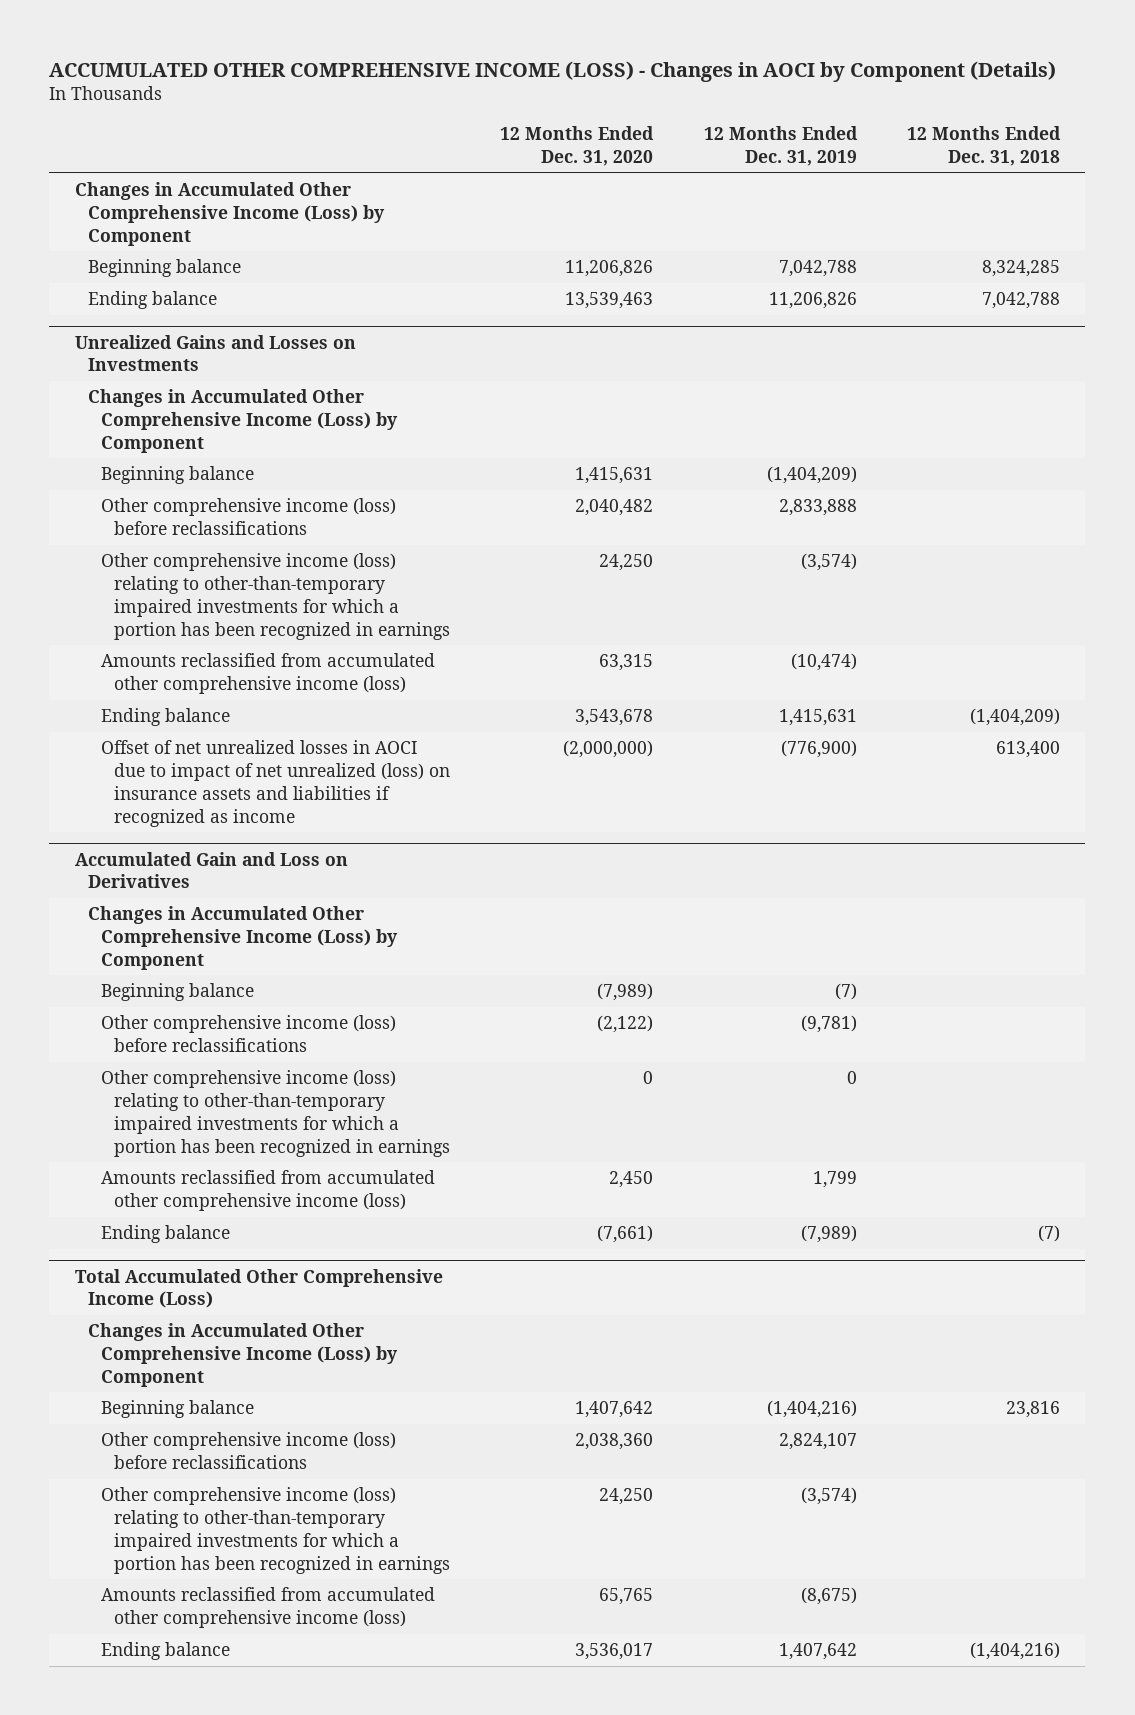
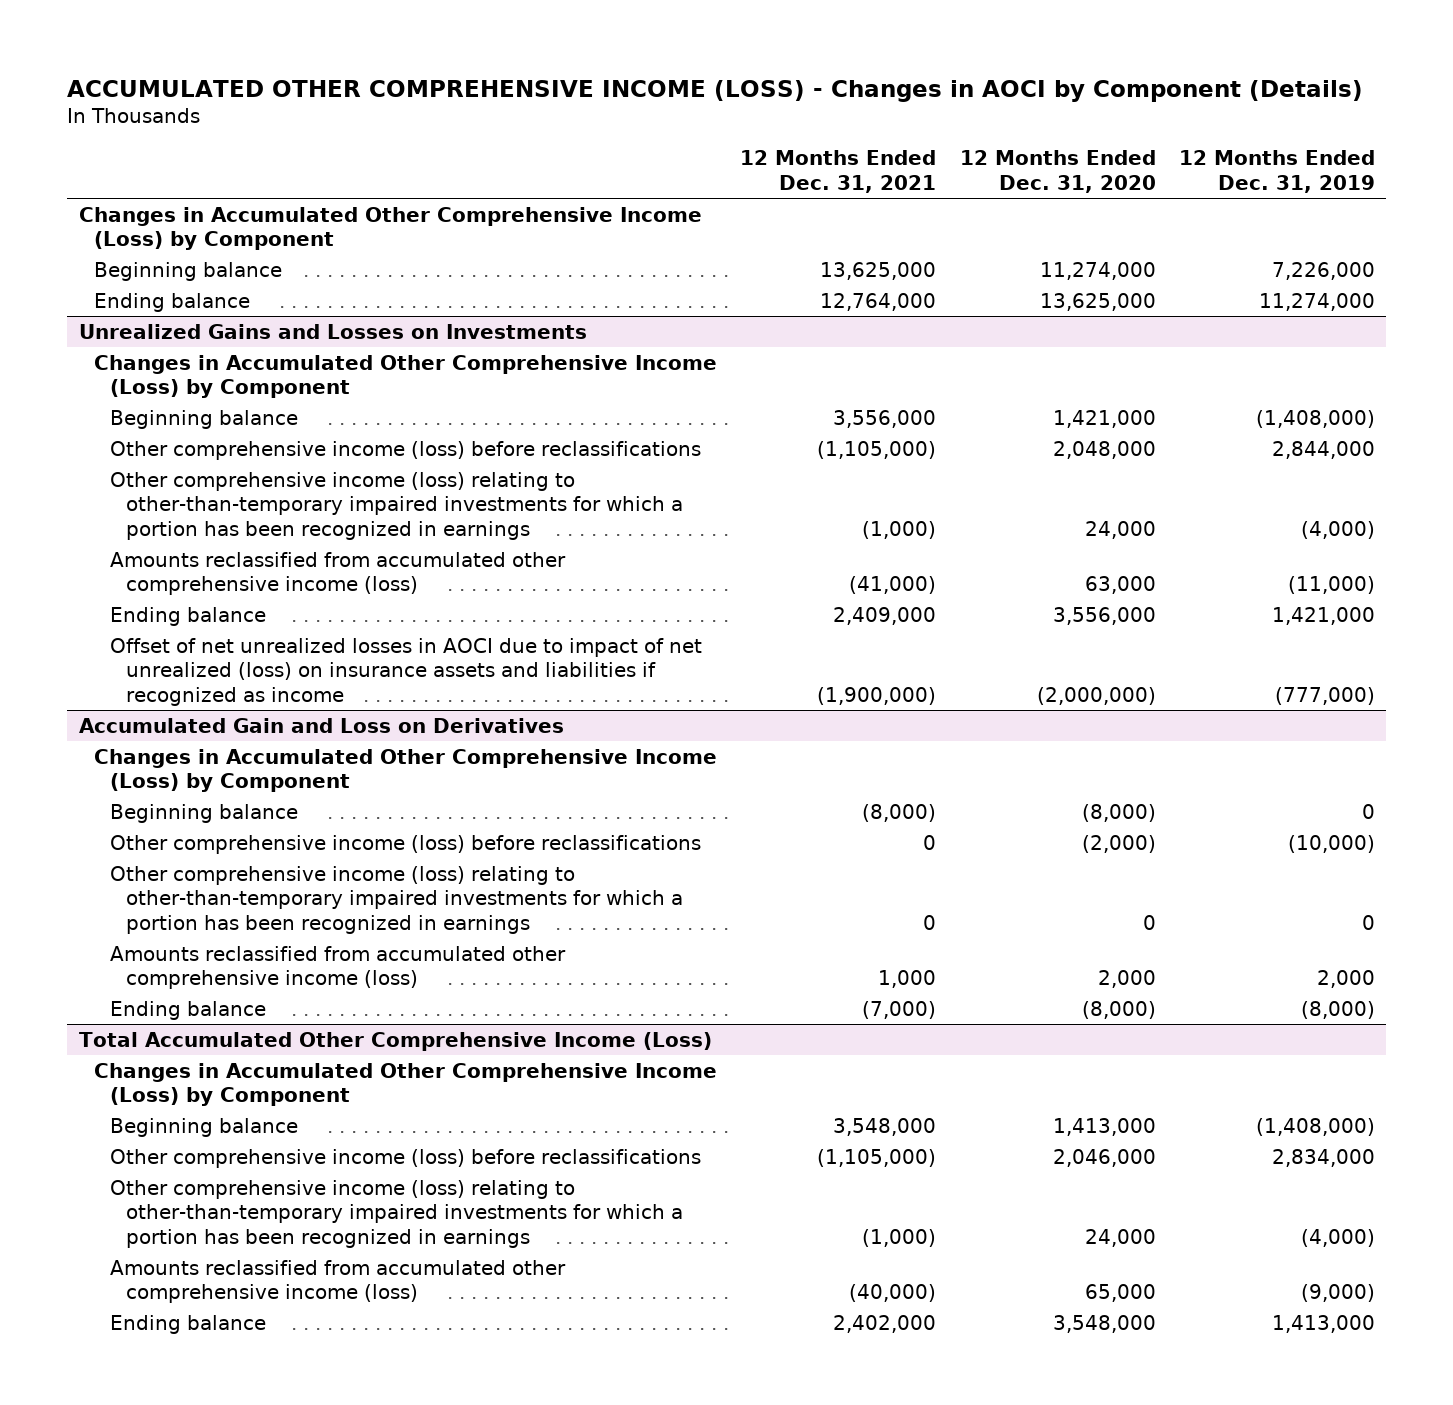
[907,126,1062,167] 12 Months Ended Dec. 31, 2018 -> none
none -> [740,150,937,193] 12 Months Ended Dec. 31, 2021
[565,260,654,278] 11,206,826 -> [1039,261,1156,280] 11,274,000
[778,260,857,278] 7,042,788 -> [1271,261,1375,280] 7,226,000
[565,292,654,310] 13,539,463 -> [1039,292,1156,311] 13,625,000
[768,292,857,310] 11,206,826 -> [1258,292,1375,311] 11,274,000
[575,467,654,485] 1,415,631 -> [1052,409,1156,428] 1,421,000
[766,466,857,485] (1,404,209) -> [1255,409,1375,428] (1,408,000)
[575,499,654,517] 2,040,482 -> [1052,440,1156,459] 2,048,000
[778,499,857,517] 2,833,888 -> [1271,440,1375,459] 2,844,000
[599,554,654,572] 24,250 -> [1084,520,1156,539] 24,000
[800,553,857,572] (3,574) -> [1300,520,1375,539] (4,000)
[599,654,654,672] 63,315 -> [1084,576,1156,595] 63,000
[790,653,857,672] (10,474) -> [1287,576,1375,595] (11,000)
[575,709,654,727] 3,543,678 -> [1052,606,1156,625] 3,556,000
[778,709,857,727] 1,415,631 -> [1271,606,1375,625] 1,421,000
[780,740,857,759] (776,900) -> [1274,686,1375,705] (777,000)
[597,983,654,1002] (7,989) -> [1081,803,1156,822] (8,000)
[834,983,857,1001] (7) -> [1361,803,1375,819] 0
[597,1015,654,1034] (2,122) -> [1081,834,1156,853] (2,000)
[800,1015,857,1034] (9,781) -> [1287,834,1375,853] (10,000)
[609,1171,654,1189] 2,450 -> [1097,970,1156,989] 2,000
[812,1171,857,1189] 1,799 -> [1316,970,1375,989] 2,000
[597,1225,654,1244] (7,661) -> [1081,1000,1156,1019] (8,000)
[800,1225,857,1244] (7,989) -> [1300,1000,1375,1019] (8,000)
[575,1401,654,1419] 1,407,642 -> [1052,1117,1156,1136] 1,413,000
[766,1400,857,1419] (1,404,216) -> [1255,1117,1375,1136] (1,408,000)
[575,1433,654,1451] 2,038,360 -> [1052,1148,1156,1167] 2,046,000
[778,1433,857,1451] 2,824,107 -> [1271,1148,1375,1167] 2,834,000
[599,1488,654,1506] 24,250 -> [1084,1228,1156,1247] 24,000
[800,1487,857,1506] (3,574) -> [1300,1228,1375,1247] (4,000)
[599,1588,654,1606] 65,765 -> [1084,1284,1156,1303] 65,000
[800,1587,857,1606] (8,675) -> [1300,1284,1375,1303] (9,000)
[575,1643,654,1661] 3,536,017 -> [1052,1314,1156,1333] 3,548,000
[778,1643,857,1661] 1,407,642 -> [1271,1314,1375,1333] 1,413,000

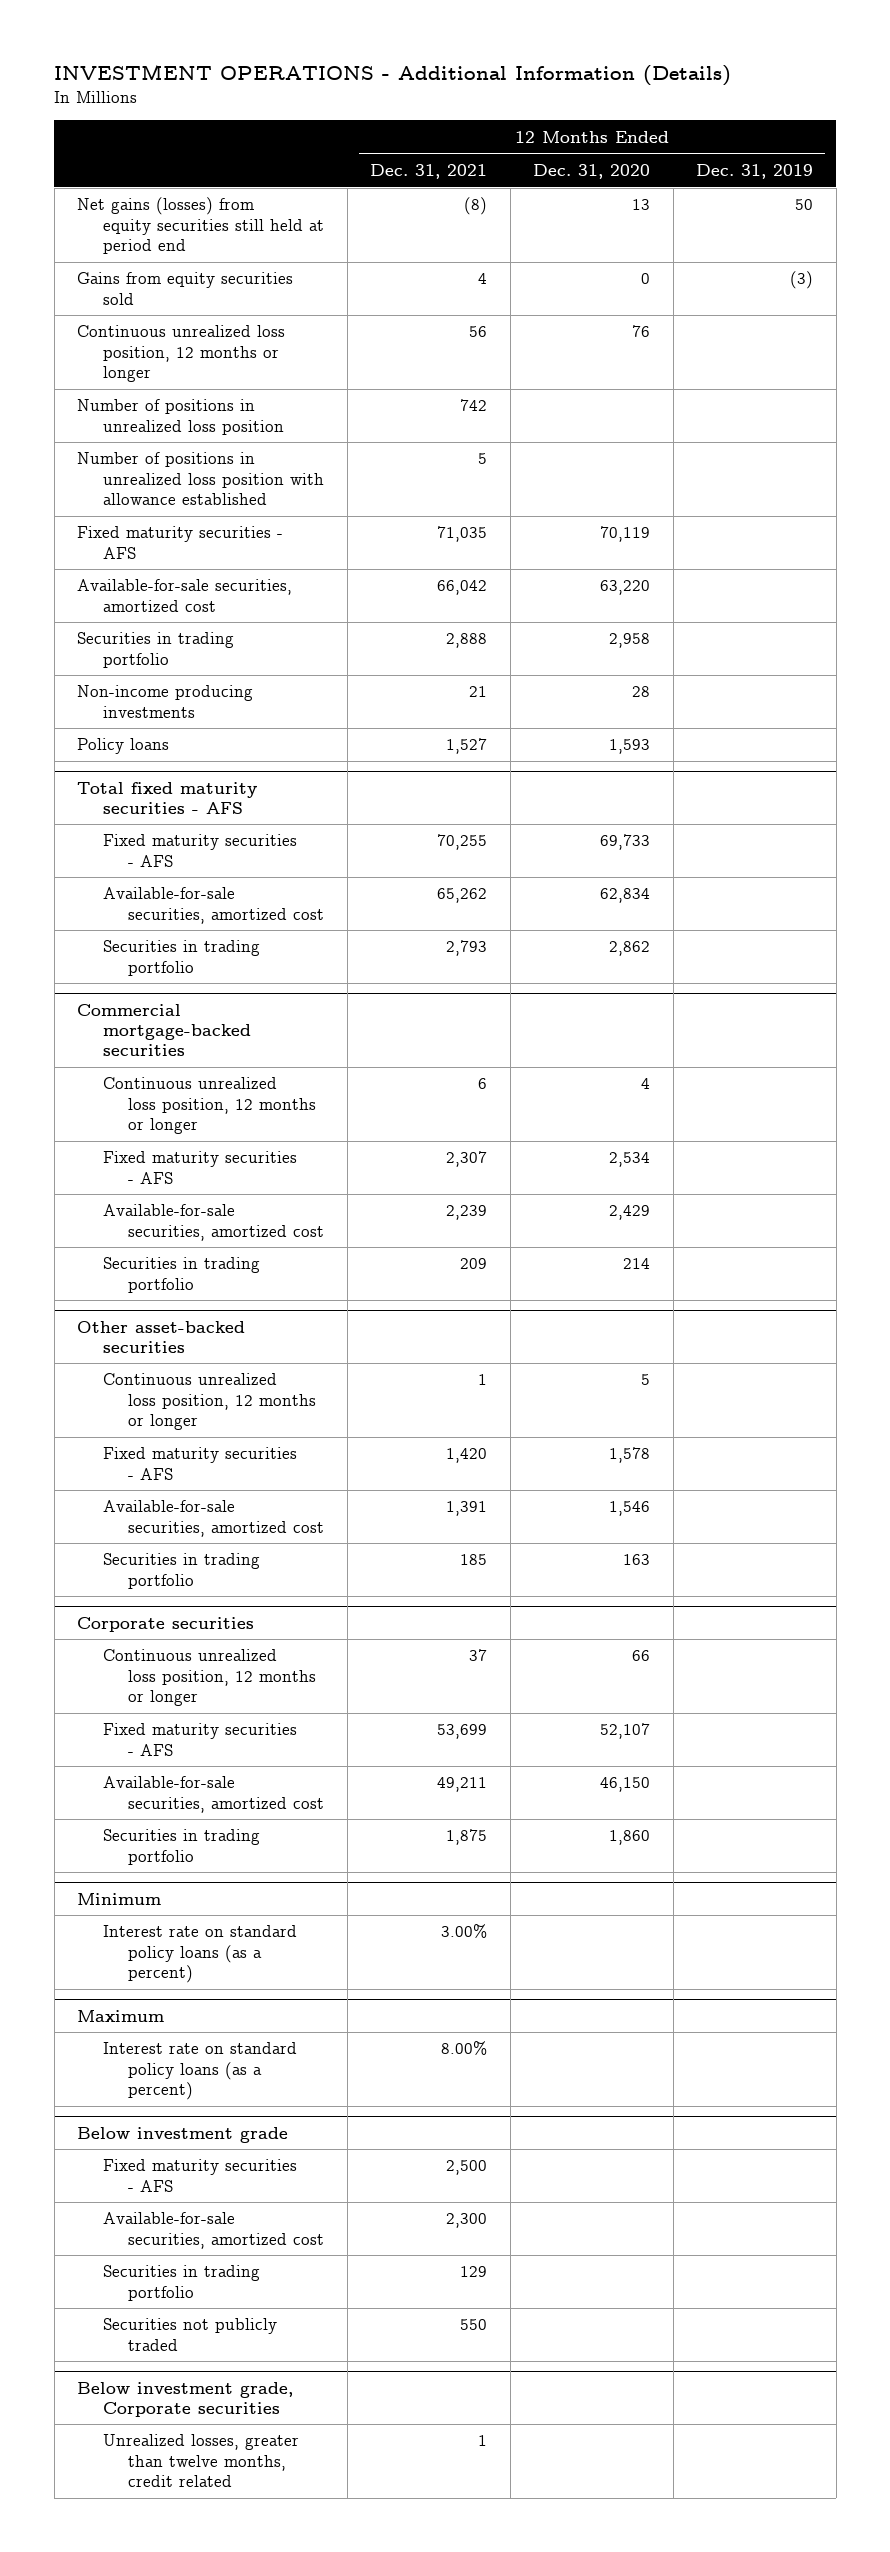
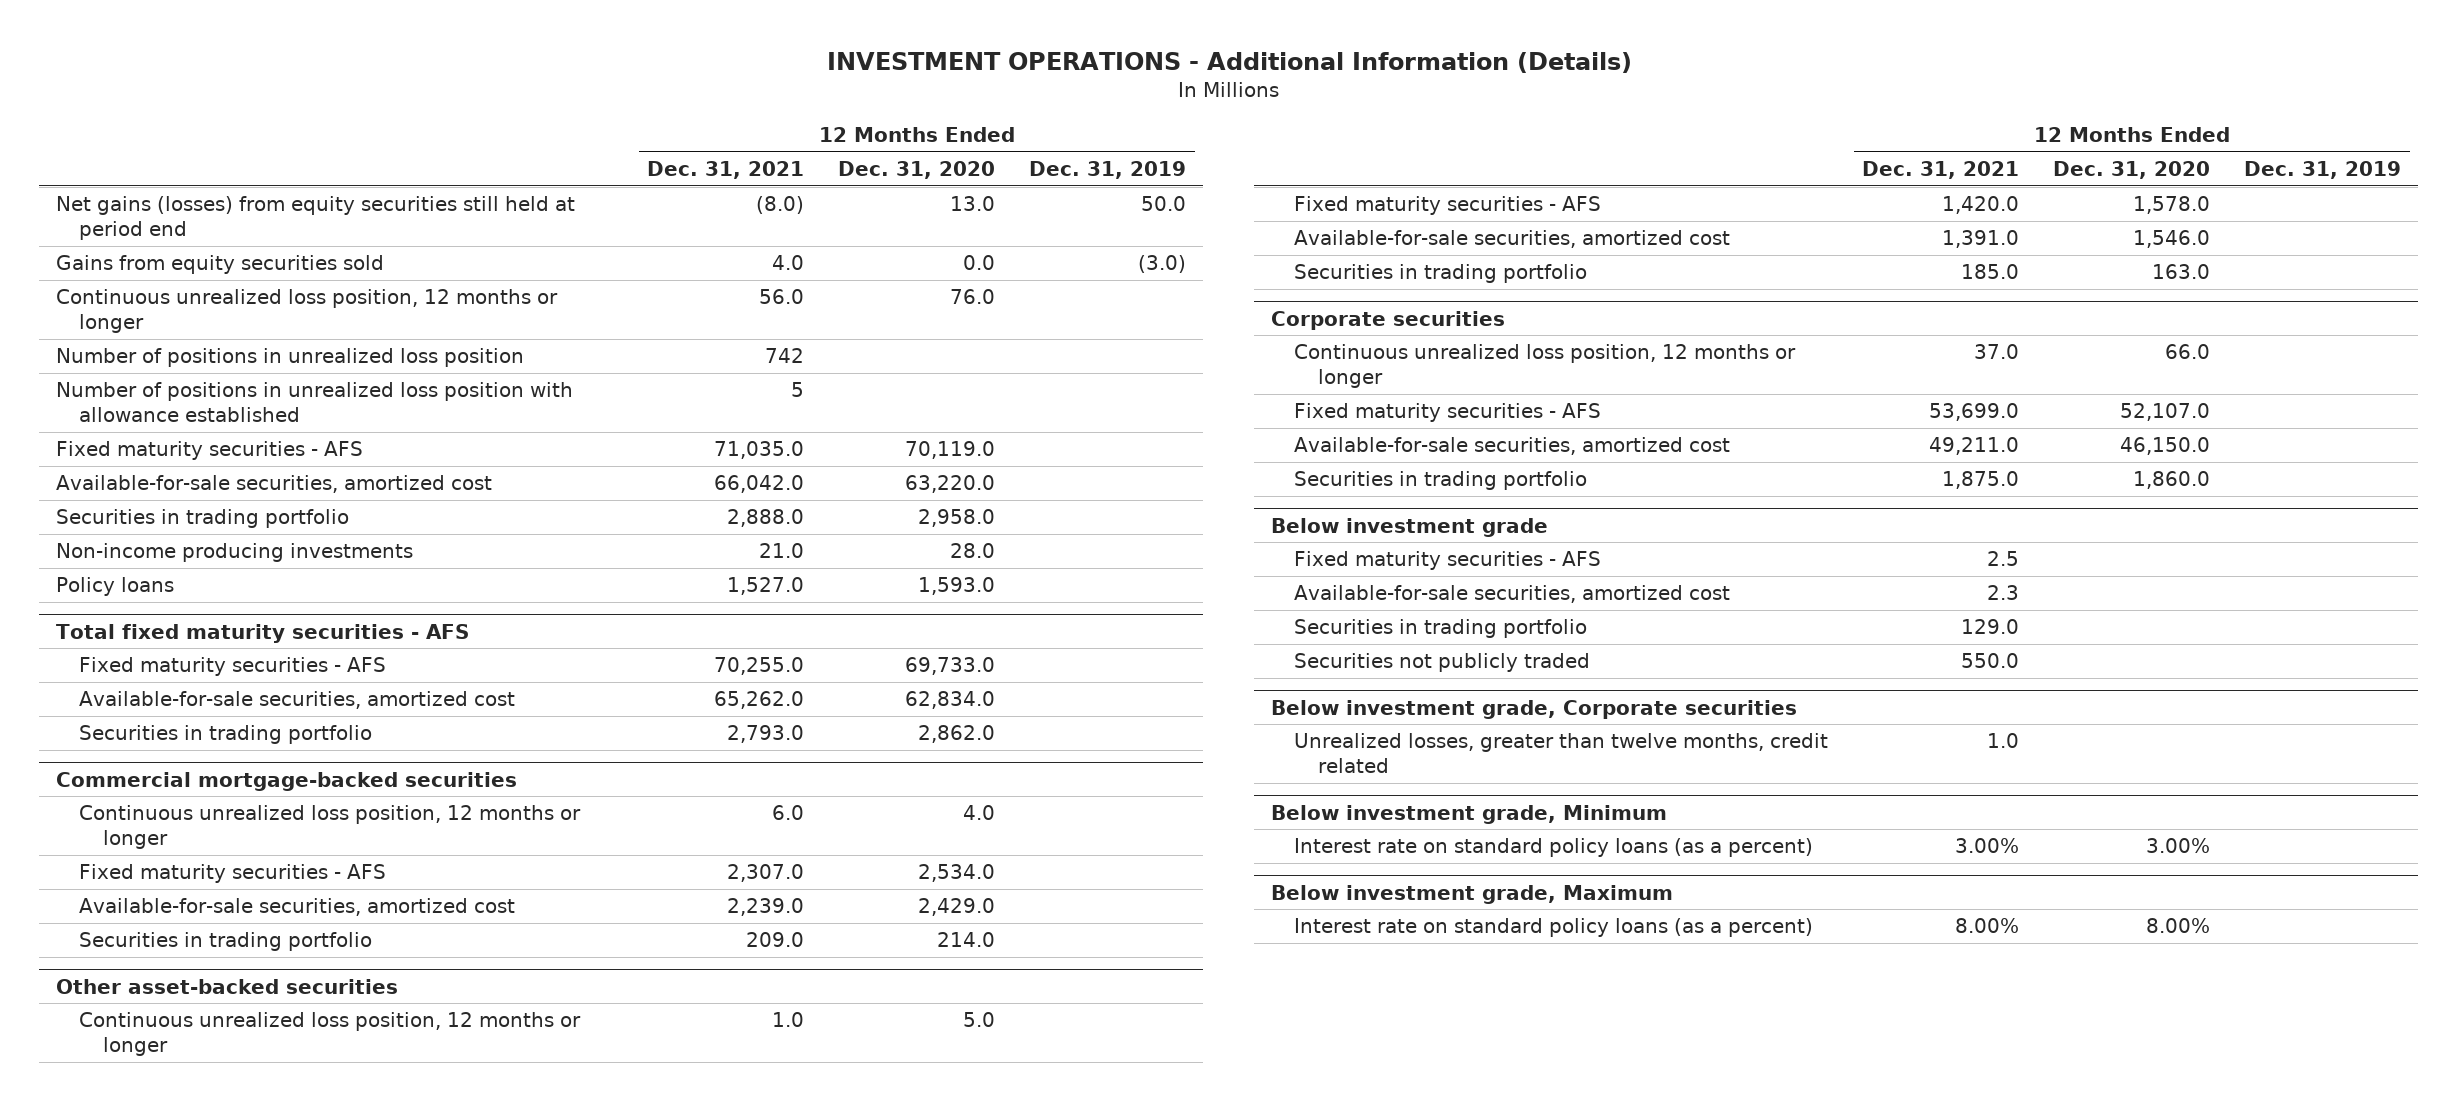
[464,197,488,216] (8) -> [756,196,805,215] (8.0)
[632,199,651,211] 13 -> [950,196,996,212] 13.0
[795,199,814,211] 50 -> [1141,196,1187,212] 50.0
[478,273,488,285] 4 -> [772,255,805,271] 4.0
[641,273,651,285] 0 -> [963,255,996,271] 0.0
[790,271,814,290] (3) -> [1138,255,1187,274] (3.0)
[469,326,488,338] 56 -> [759,289,805,305] 56.0
[632,325,651,338] 76 -> [950,289,996,305] 76.0
[437,526,488,543] 71,035 -> [714,441,805,460] 71,035.0
[600,526,651,543] 70,119 -> [905,441,996,460] 70,119.0
[437,580,488,596] 66,042 -> [714,475,805,494] 66,042.0
[600,580,651,596] 63,220 -> [905,475,996,494] 63,220.0
[446,633,488,649] 2,888 -> [727,509,805,528] 2,888.0
[609,633,651,649] 2,958 -> [918,509,996,528] 2,958.0
[469,686,488,698] 21 -> [759,543,805,559] 21.0
[632,686,651,698] 28 -> [950,543,996,559] 28.0
[446,738,488,755] 1,527 -> [727,577,805,596] 1,527.0
[609,739,651,755] 1,593 -> [918,577,996,596] 1,593.0
[437,834,488,851] 70,255 -> [714,657,805,676] 70,255.0
[600,834,651,851] 69,733 -> [905,657,996,676] 69,733.0
[437,888,488,904] 65,262 -> [714,691,805,710] 65,262.0
[600,888,651,904] 62,834 -> [905,691,996,710] 62,834.0
[446,940,488,957] 2,793 -> [727,725,805,744] 2,793.0
[609,941,651,957] 2,862 -> [918,725,996,744] 2,862.0
[478,1078,488,1090] 6 -> [772,805,805,821] 6.0
[641,1078,651,1090] 4 -> [963,805,996,821] 4.0
[446,1151,488,1168] 2,307 -> [727,864,805,883] 2,307.0
[609,1152,651,1168] 2,534 -> [918,864,996,883] 2,534.0
[446,1205,488,1221] 2,239 -> [727,898,805,917] 2,239.0
[609,1205,651,1221] 2,429 -> [918,898,996,917] 2,429.0
[460,1258,488,1270] 209 -> [746,932,805,948] 209.0
[623,1258,651,1270] 214 -> [937,932,996,948] 214.0
[478,1374,488,1386] 1 -> [772,1012,805,1028] 1.0
[641,1374,651,1386] 5 -> [963,1012,996,1028] 5.0
[446,1448,488,1464] 1,420 -> [1942,196,2020,215] 1,420.0
[609,1447,651,1464] 1,578 -> [2133,196,2211,215] 1,578.0
[446,1501,488,1517] 1,391 -> [1942,230,2020,249] 1,391.0
[609,1501,651,1517] 1,546 -> [2133,230,2211,249] 1,546.0
[460,1554,488,1566] 185 -> [1961,264,2020,280] 185.0
[623,1554,651,1566] 163 -> [2152,264,2211,280] 163.0
[77,1892,162,1905] Minimum -> none
[102,1925,297,1983] Interest rate on standard policy loans (as a percent) -> none
[77,2009,165,2022] Maximum -> none
[102,2042,297,2100] Interest rate on standard policy loans (as a percent) -> none
[469,1649,488,1662] 37 -> [1974,344,2020,360] 37.0
[632,1650,651,1662] 66 -> [2165,344,2211,360] 66.0
[437,1724,488,1740] 53,699 -> [1929,403,2020,422] 53,699.0
[600,1723,651,1740] 52,107 -> [2120,403,2211,422] 52,107.0
[437,1777,488,1793] 49,211 -> [1929,437,2020,456] 49,211.0
[600,1777,651,1793] 46,150 -> [2120,437,2211,456] 46,150.0
[446,1829,488,1846] 1,875 -> [1942,471,2020,490] 1,875.0
[609,1830,651,1846] 1,860 -> [2133,471,2211,490] 1,860.0
[446,2160,488,2176] 2,500 -> [1987,551,2020,567] 2.5
[446,2213,488,2229] 2,300 -> [1987,585,2020,601] 2.3
[460,2266,488,2278] 129 -> [1961,619,2020,635] 129.0
[460,2319,488,2331] 550 -> [1961,653,2020,669] 550.0
[478,2435,488,2447] 1 -> [1987,733,2020,749] 1.0
none -> [1270,804,1667,824] Below investment grade, Minimum
none -> [1294,838,1814,858] Interest rate on standard policy loans (as a percent)
none -> [1270,884,1673,904] Below investment grade, Maximum
none -> [1294,918,1814,938] Interest rate on standard policy loans (as a percent)

